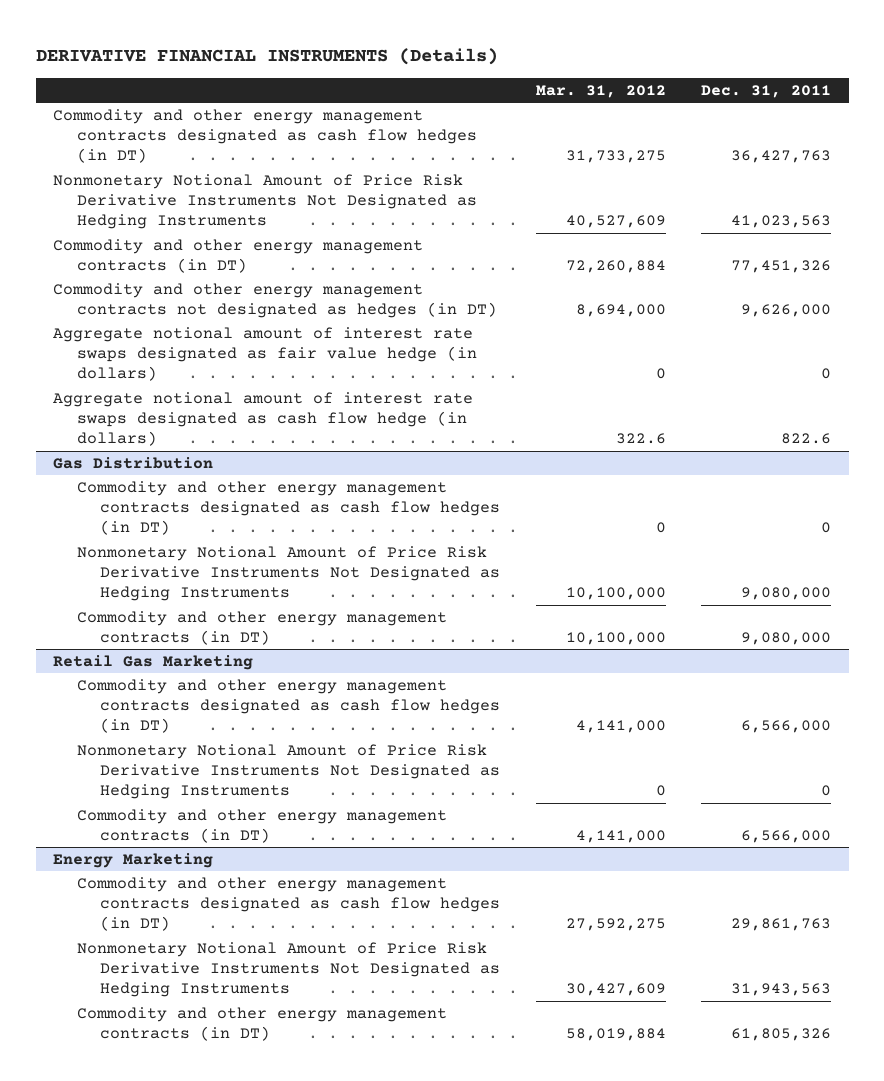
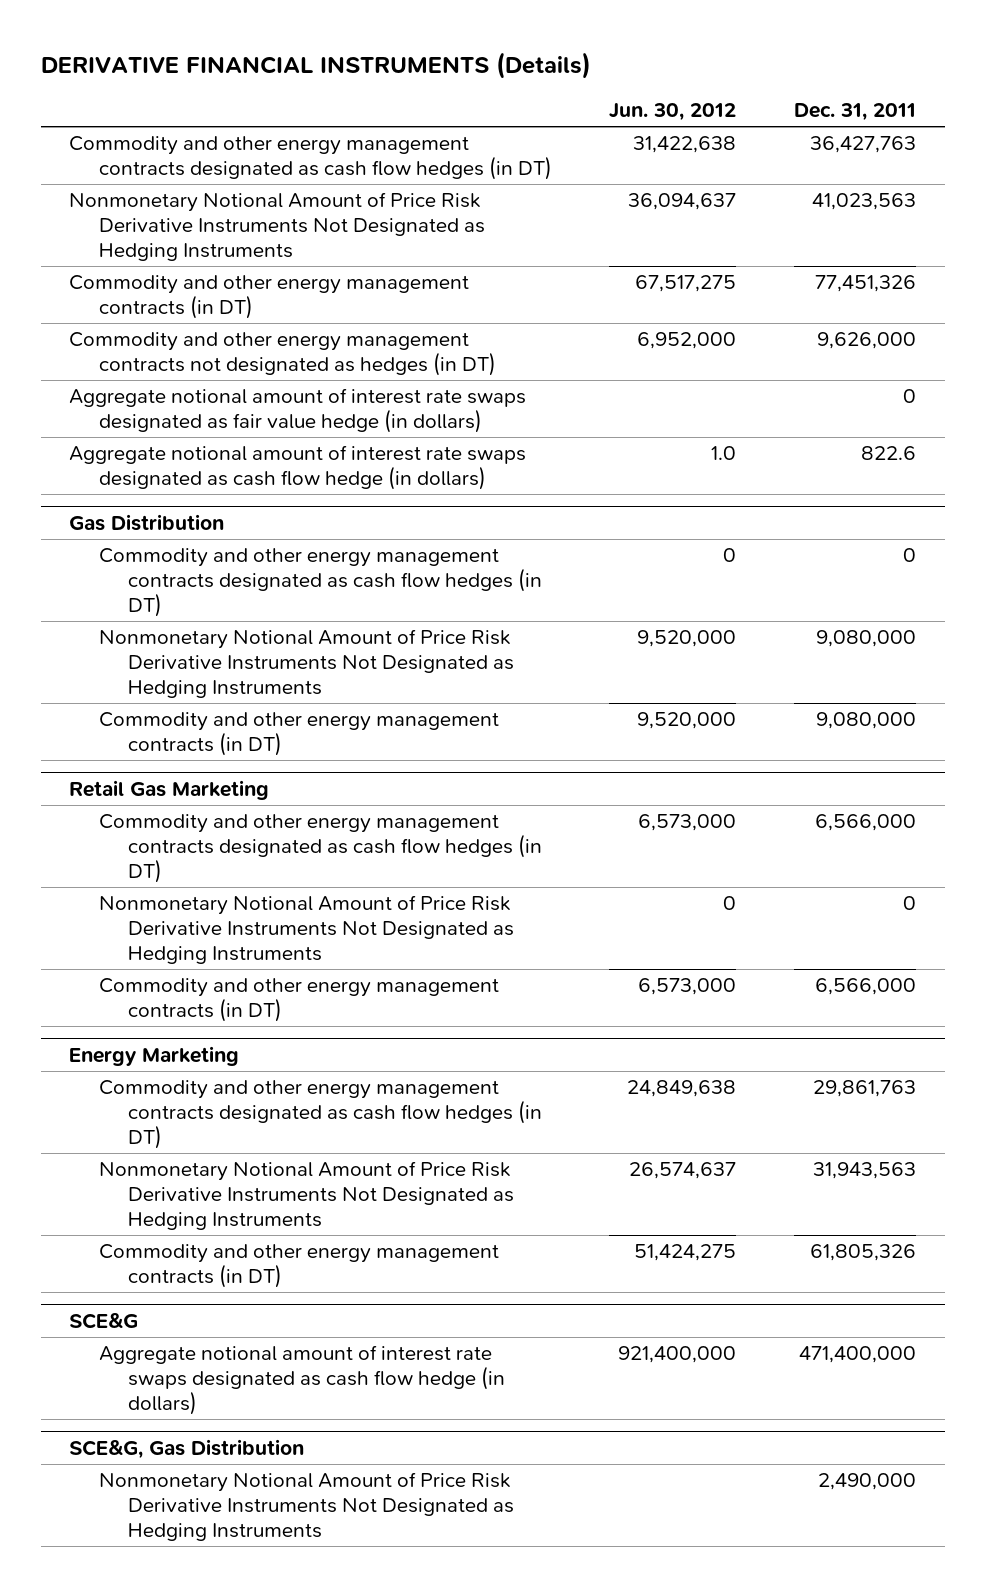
[535,84,666,98] Mar. 31, 2012 -> none
none -> [609,103,737,122] Jun. 30, 2012
none -> [69,1311,139,1329] SCE&G
none -> [98,1345,506,1415] Aggregate notional amount of interest rate swaps designated as cash flow hedge (in dollars)
none -> [69,1438,305,1459] SCE&G, Gas Distribution
none -> [98,1472,515,1541] Nonmonetary Notional Amount of Price Risk Derivative Instruments Not Designated as Hedging Instruments

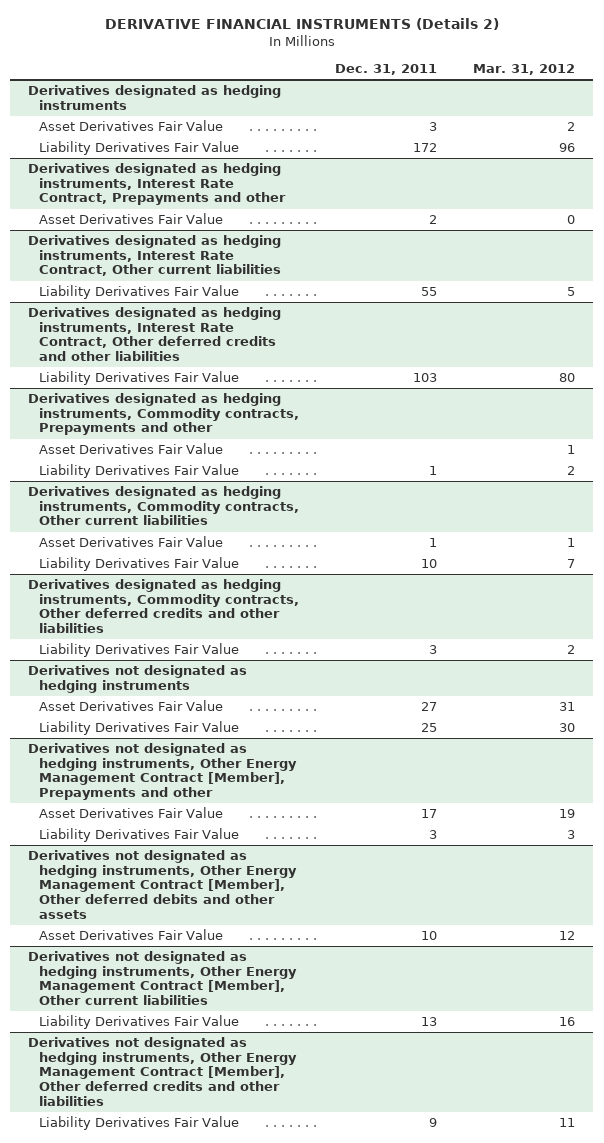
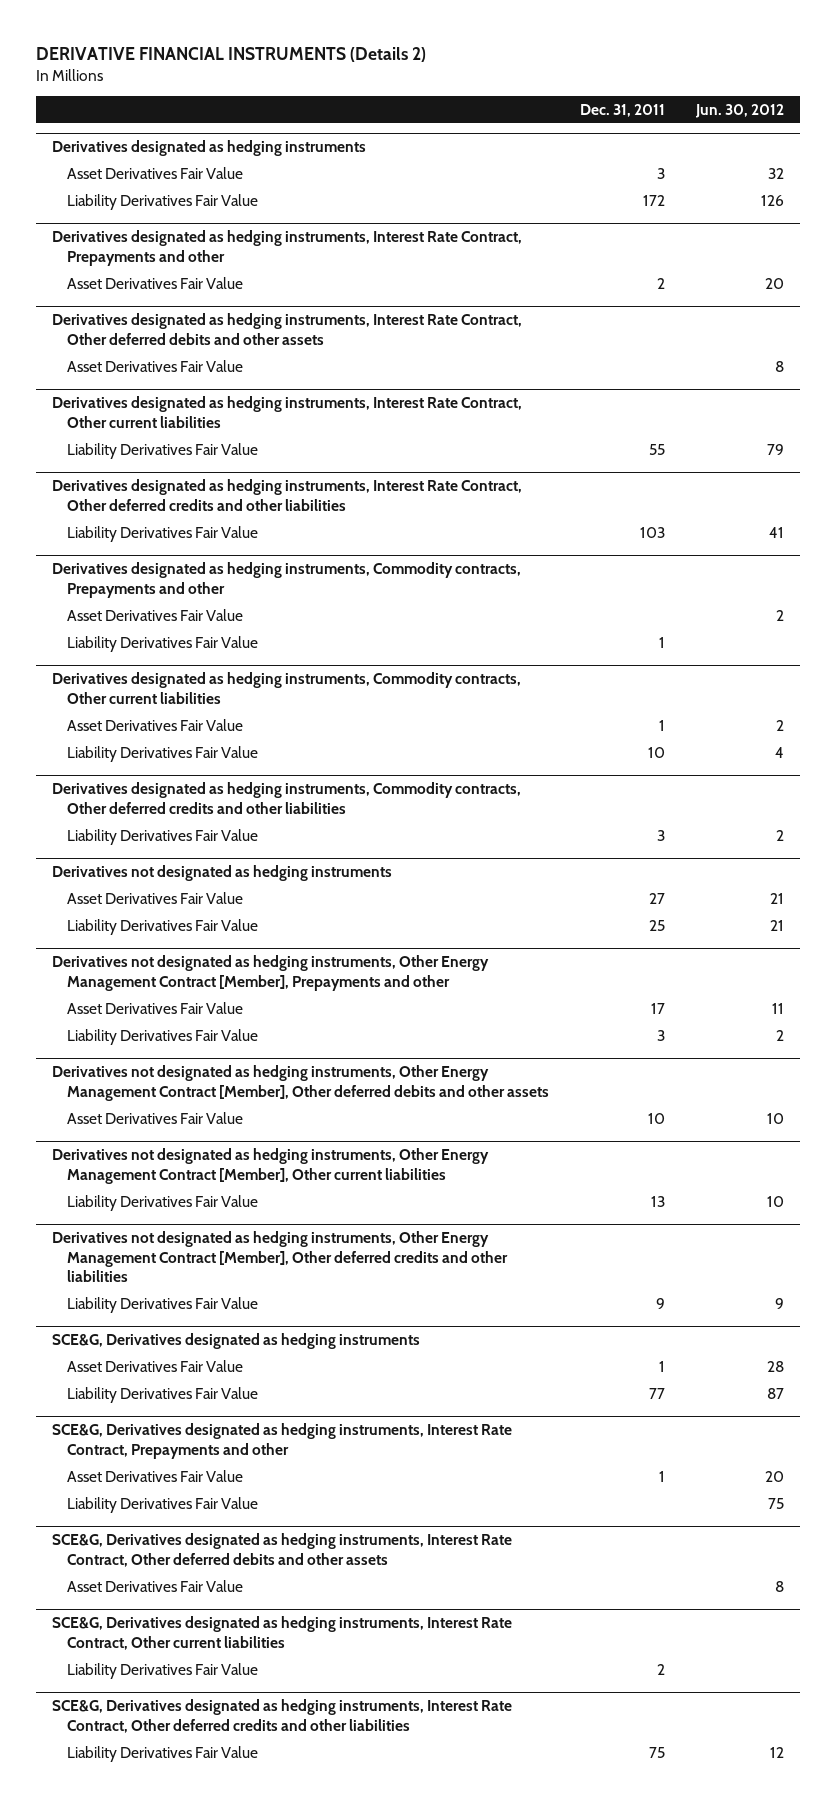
[473,64,576,76] Mar. 31, 2012 -> none
none -> [695,104,785,119] Jun. 30, 2012
none -> [51,313,522,345] Derivatives designated as hedging instruments, Interest Rate Contract, Other deferred debits and other assets
none -> [66,359,243,372] Asset Derivatives Fair Value
none -> [51,1333,420,1350] SCE&G, Derivatives designated as hedging instruments
none -> [66,1359,243,1372] Asset Derivatives Fair Value
none -> [66,1386,258,1403] Liability Derivatives Fair Value
none -> [51,1423,512,1459] SCE&G, Derivatives designated as hedging instruments, Interest Rate Contract, Prepayments and other
none -> [66,1469,243,1482] Asset Derivatives Fair Value
none -> [66,1496,258,1513] Liability Derivatives Fair Value
none -> [51,1533,512,1567] SCE&G, Derivatives designated as hedging instruments, Interest Rate Contract, Other deferred debits and other assets
none -> [66,1579,243,1592] Asset Derivatives Fair Value
none -> [51,1616,512,1650] SCE&G, Derivatives designated as hedging instruments, Interest Rate Contract, Other current liabilities
none -> [66,1662,258,1679] Liability Derivatives Fair Value
none -> [51,1699,512,1733] SCE&G, Derivatives designated as hedging instruments, Interest Rate Contract, Other deferred credits and other liabilities
none -> [66,1745,258,1762] Liability Derivatives Fair Value

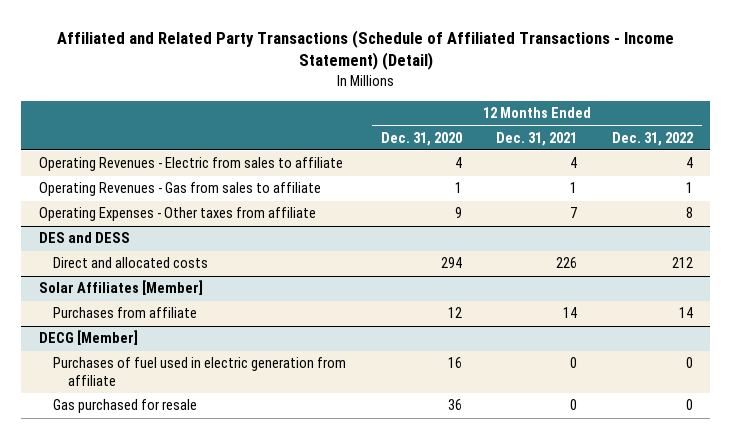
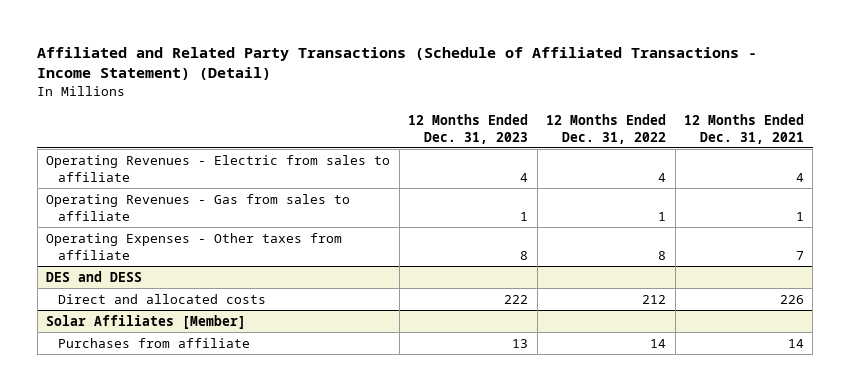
[380,131,462,146] Dec. 31, 2020 -> none
none -> [408,113,529,144] 12 Months Ended Dec. 31, 2023
[38,330,138,346] DECG [Member] -> none
[53,357,347,386] Purchases of fuel used in electric generation from affiliate -> none
[53,399,198,414] Gas purchased for resale -> none

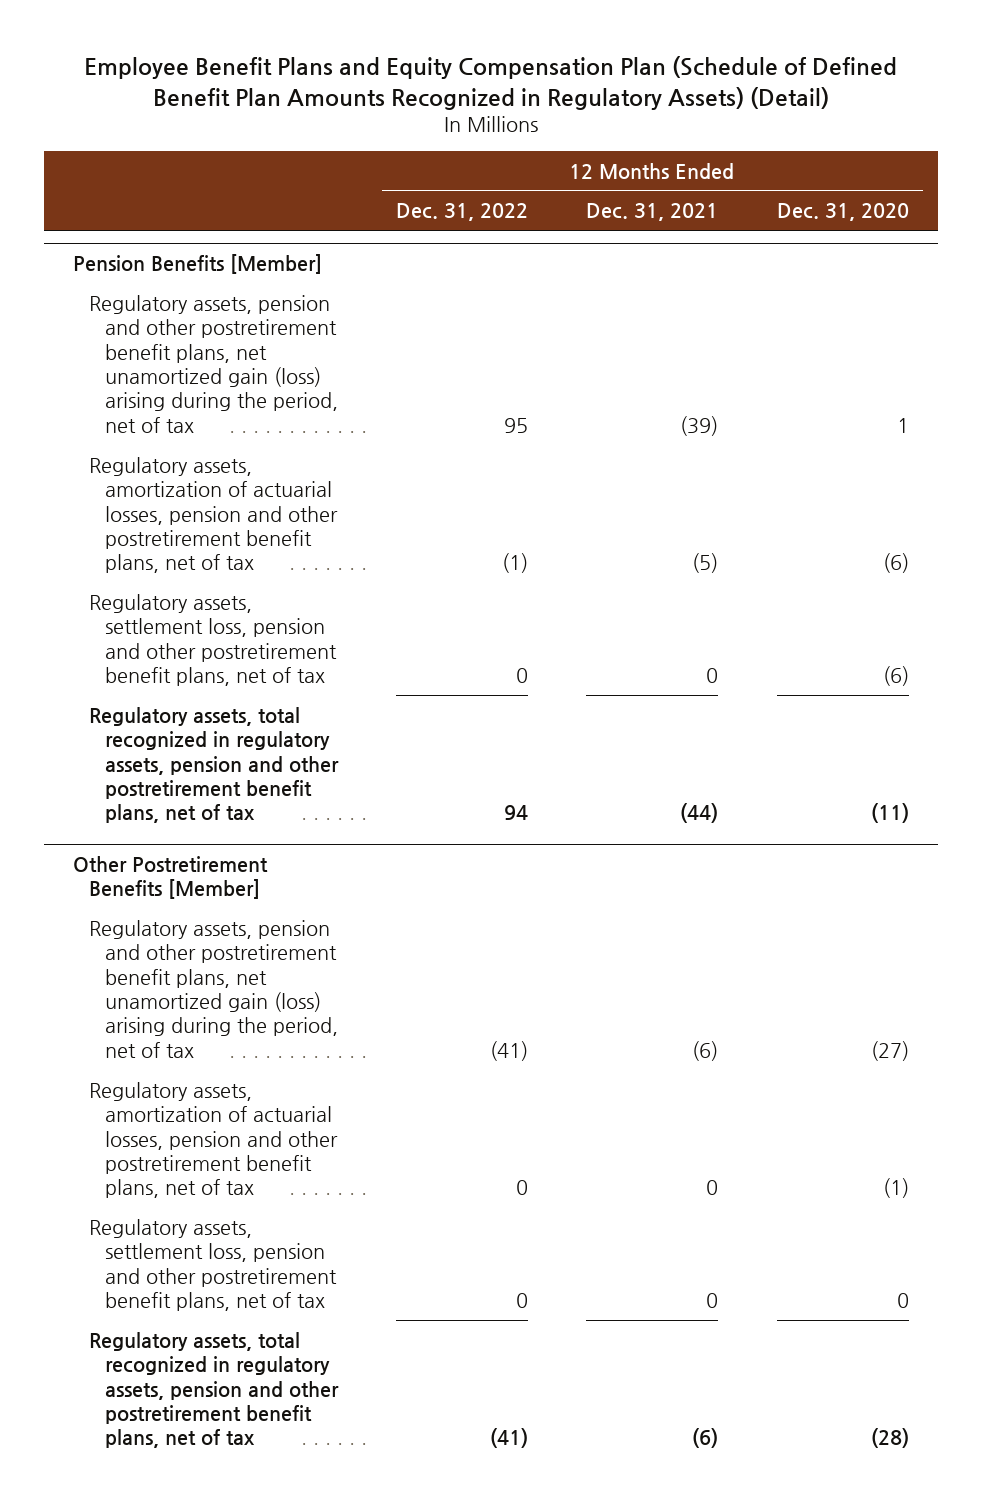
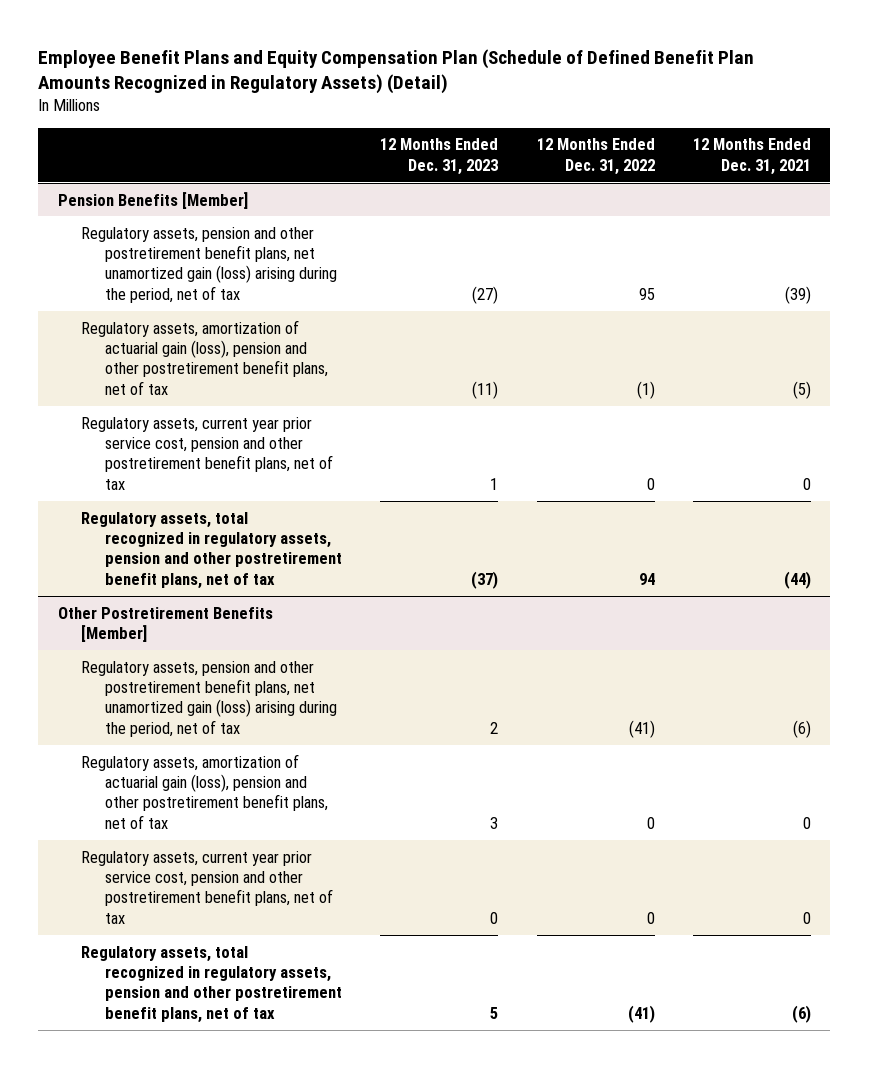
[776,203,909,222] Dec. 31, 2020 -> none
none -> [380,138,499,175] 12 Months Ended Dec. 31, 2023
[88,456,338,574] Regulatory assets, amortization of actuarial losses, pension and other postretirement benefit plans, net of tax -> [81,319,328,395] Regulatory assets, amortization of actuarial gain (loss), pension and other postretirement benefit plans, net of tax
[88,593,337,686] Regulatory assets, settlement loss, pension and other postretirement benefit plans, net of tax -> [81,416,333,490] Regulatory assets, current year prior service cost, pension and other postretirement benefit plans, net of tax
[88,1081,338,1199] Regulatory assets, amortization of actuarial losses, pension and other postretirement benefit plans, net of tax -> [81,753,328,829] Regulatory assets, amortization of actuarial gain (loss), pension and other postretirement benefit plans, net of tax
[88,1218,337,1311] Regulatory assets, settlement loss, pension and other postretirement benefit plans, net of tax -> [81,850,333,924] Regulatory assets, current year prior service cost, pension and other postretirement benefit plans, net of tax

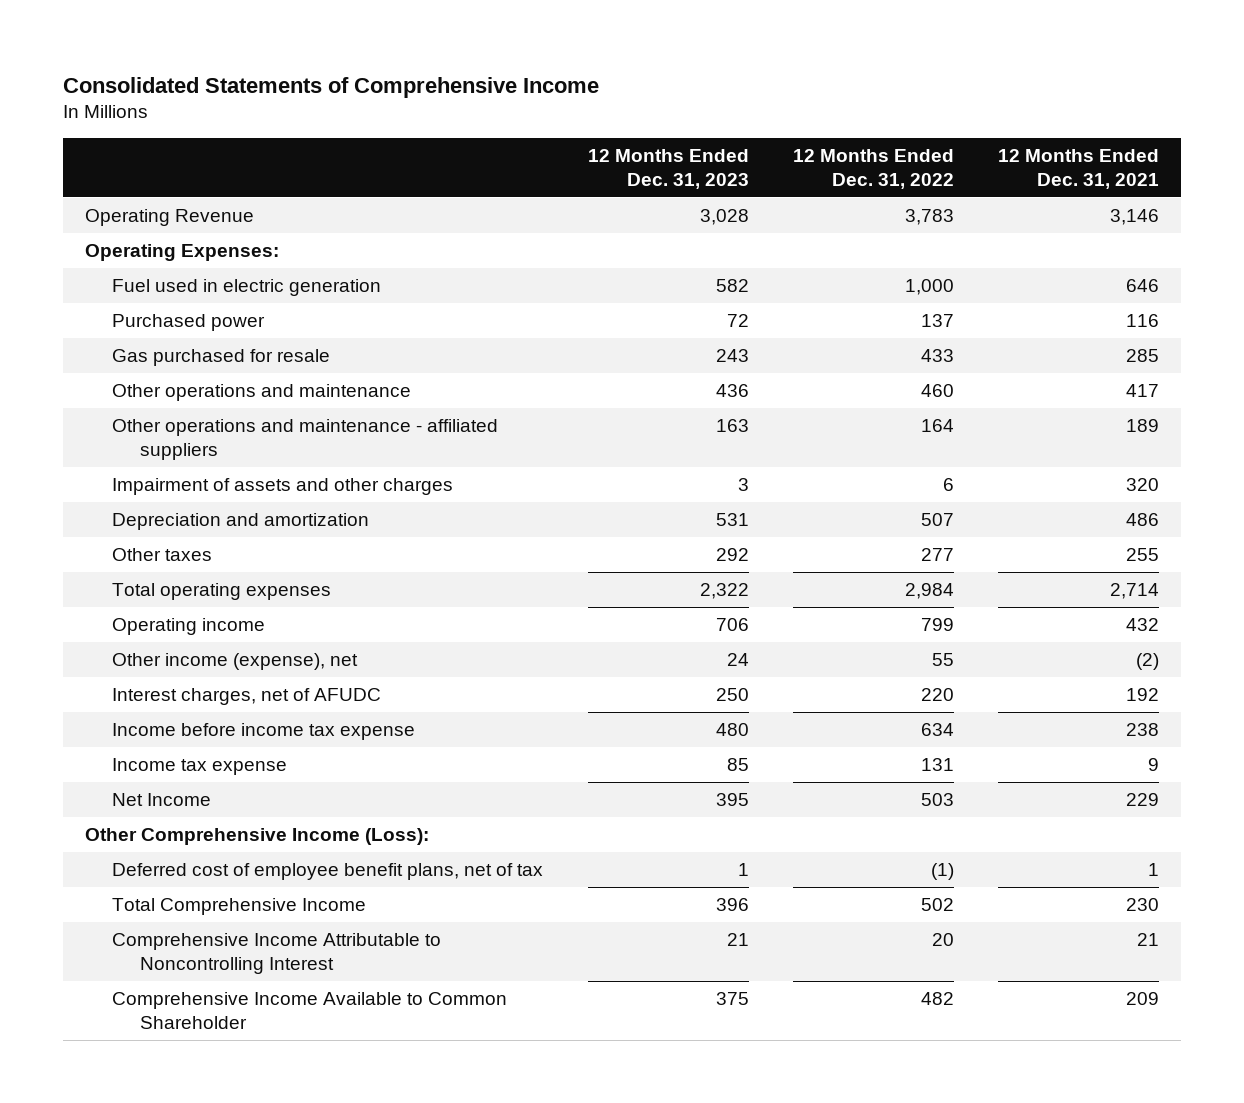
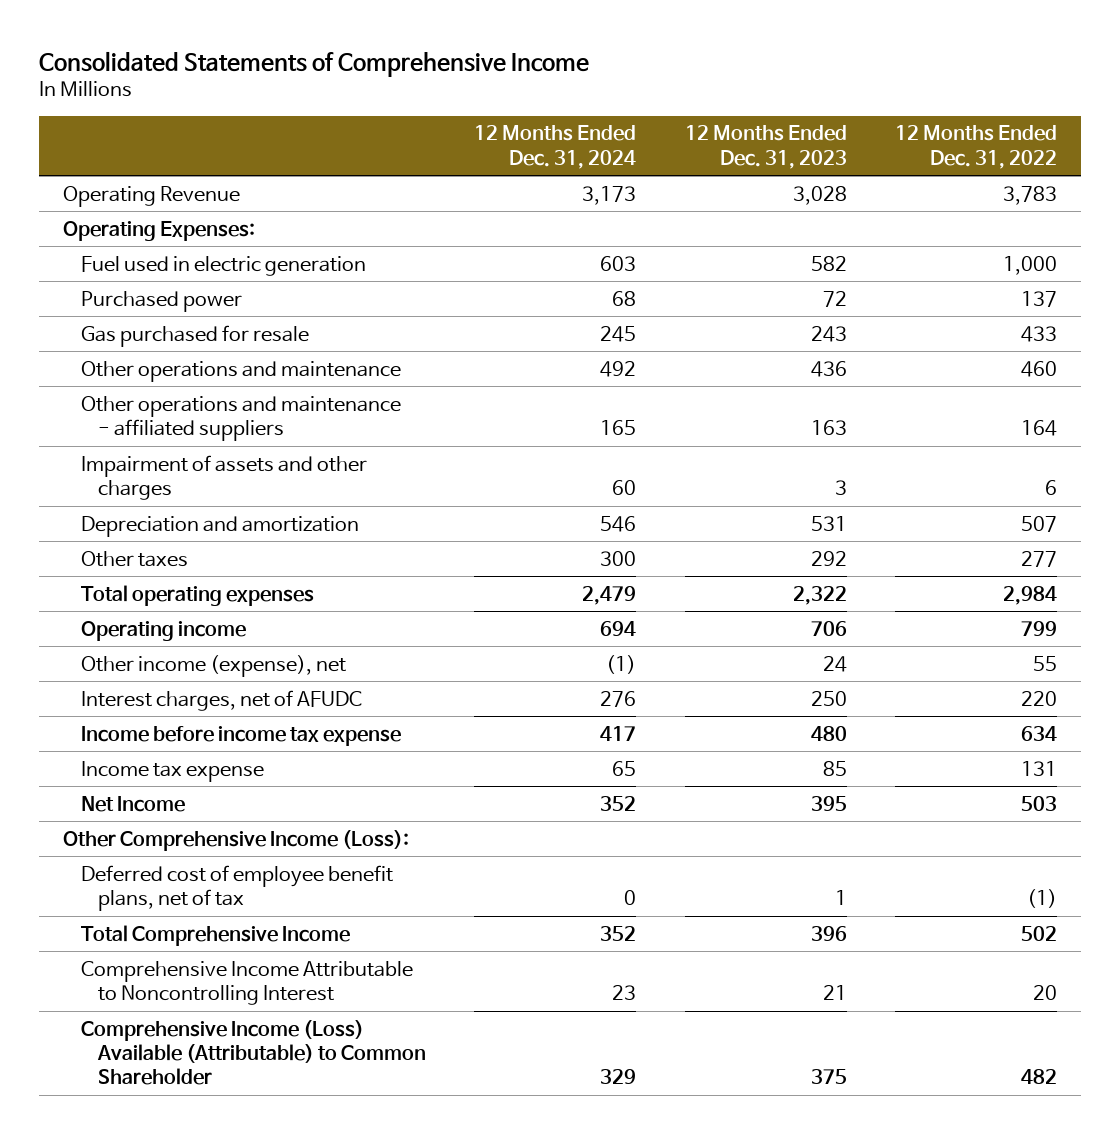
[997,148,1159,189] 12 Months Ended Dec. 31, 2021 -> none
none -> [474,125,637,169] 12 Months Ended Dec. 31, 2024
[112,992,508,1030] Comprehensive Income Available to Common Shareholder -> [80,1019,427,1086] Comprehensive Income (Loss) Available (Attributable) to Common Shareholder

